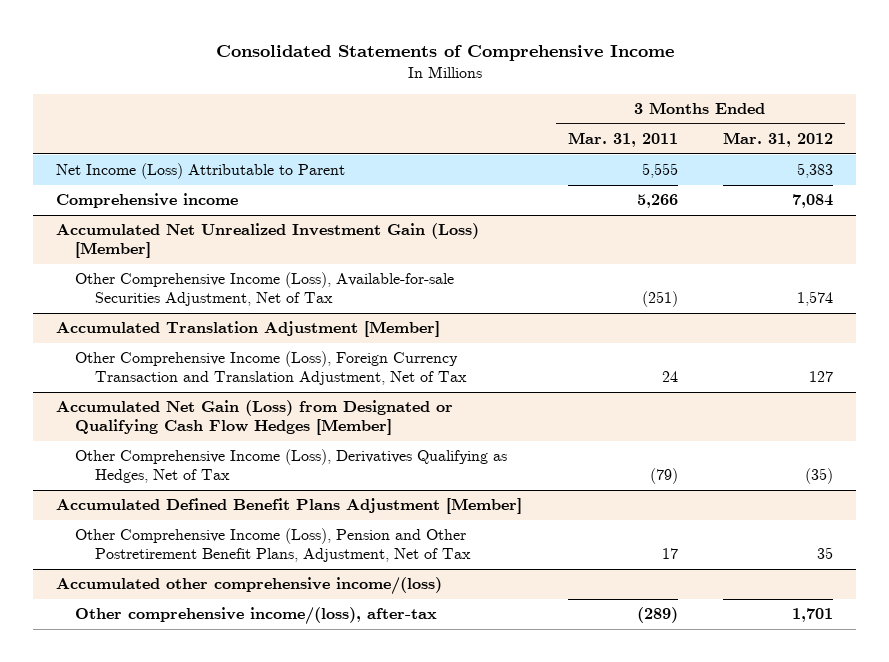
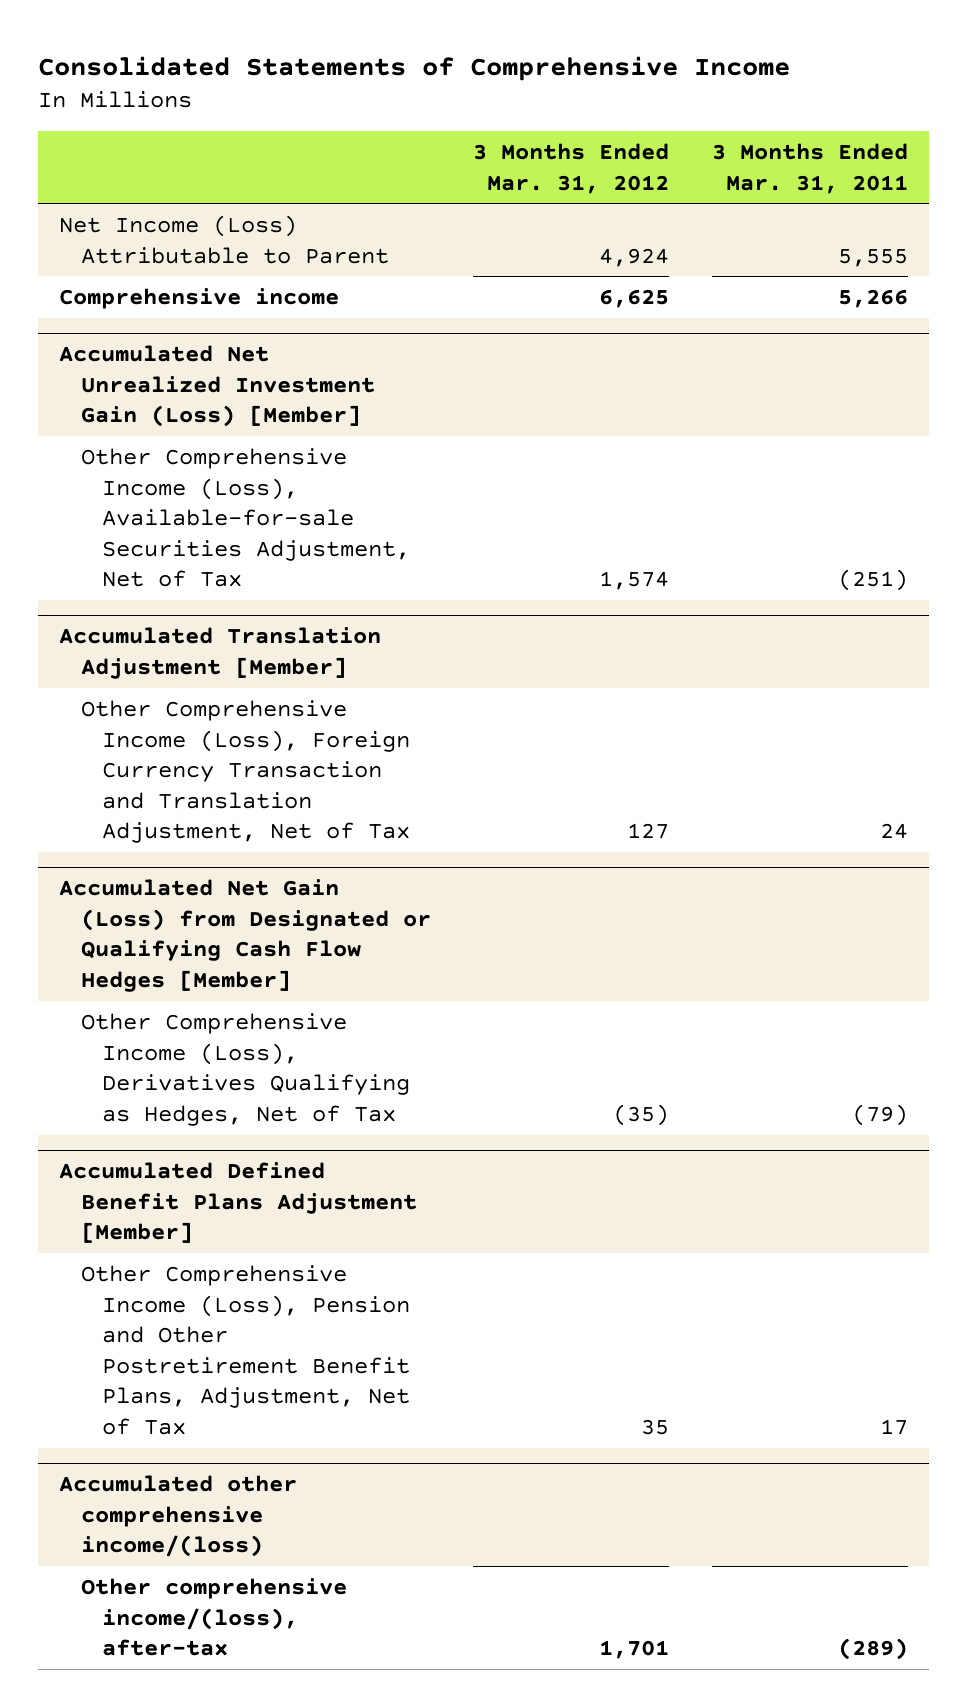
[797,163,834,179] 5,383 -> [599,247,670,267] 4,924
[792,194,834,209] 7,084 -> [599,288,670,308] 6,625

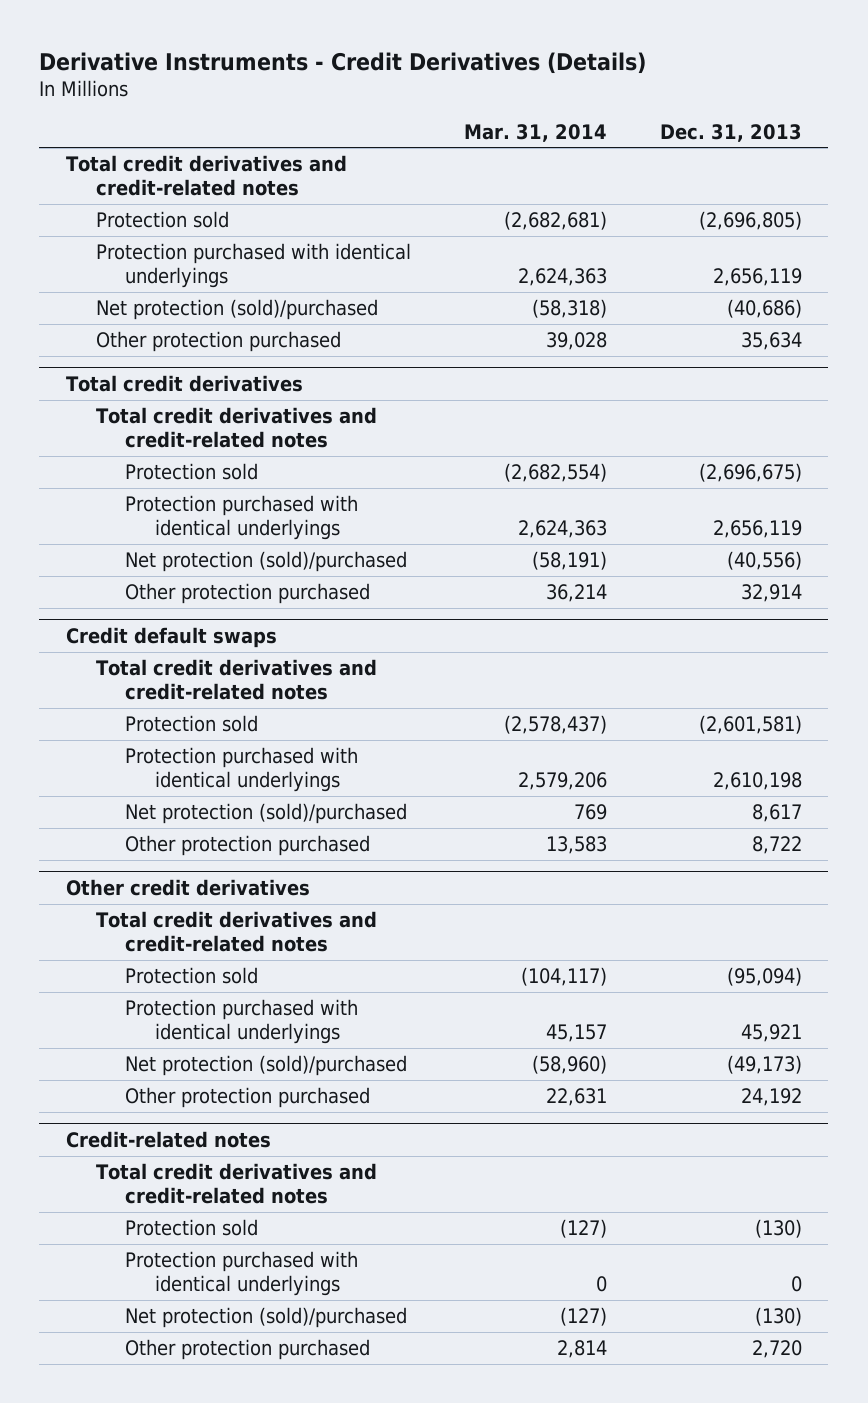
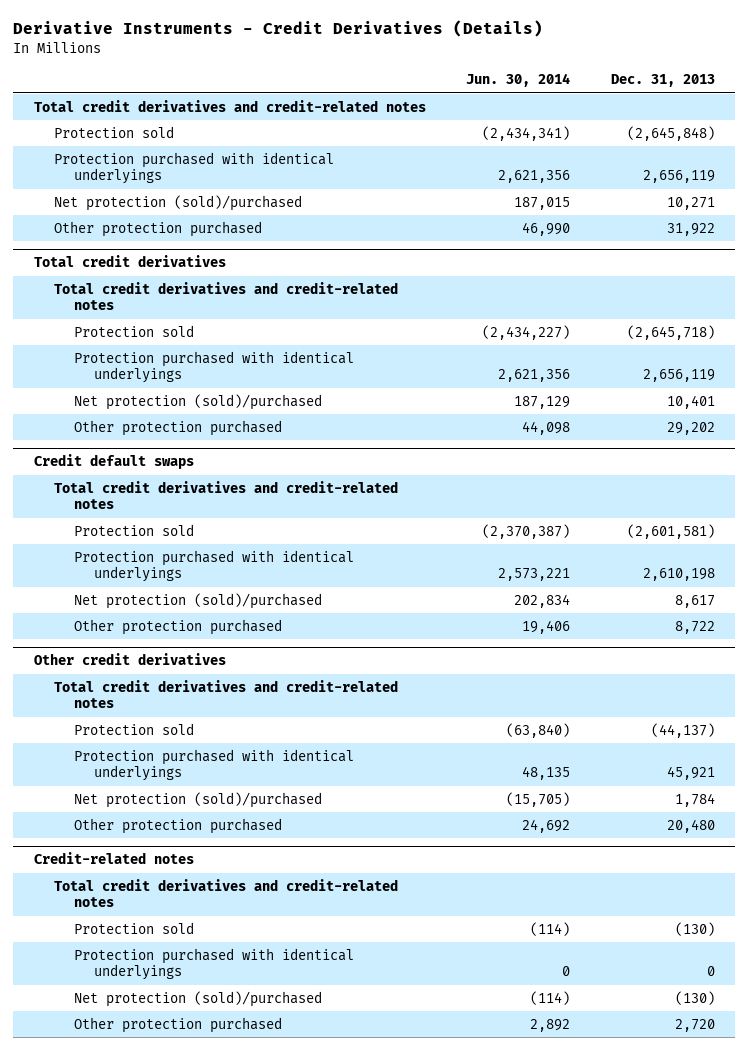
[463,123,607,142] Mar. 31, 2014 -> none
none -> [466,73,571,88] Jun. 30, 2014
[698,210,802,230] (2,696,805) -> [626,125,715,141] (2,645,848)
[726,298,802,318] (40,686) -> [666,196,715,210] 10,271
[740,331,802,350] 35,634 -> [666,222,715,236] 31,922
[698,462,802,482] (2,696,675) -> [626,324,715,340] (2,645,718)
[726,550,802,570] (40,556) -> [666,394,715,409] 10,401
[740,583,802,602] 32,914 -> [666,421,715,435] 29,202
[726,966,802,986] (95,094) -> [650,722,715,738] (44,137)
[726,1054,802,1074] (49,173) -> [674,792,715,807] 1,784
[740,1087,802,1106] 24,192 -> [666,818,715,833] 20,480

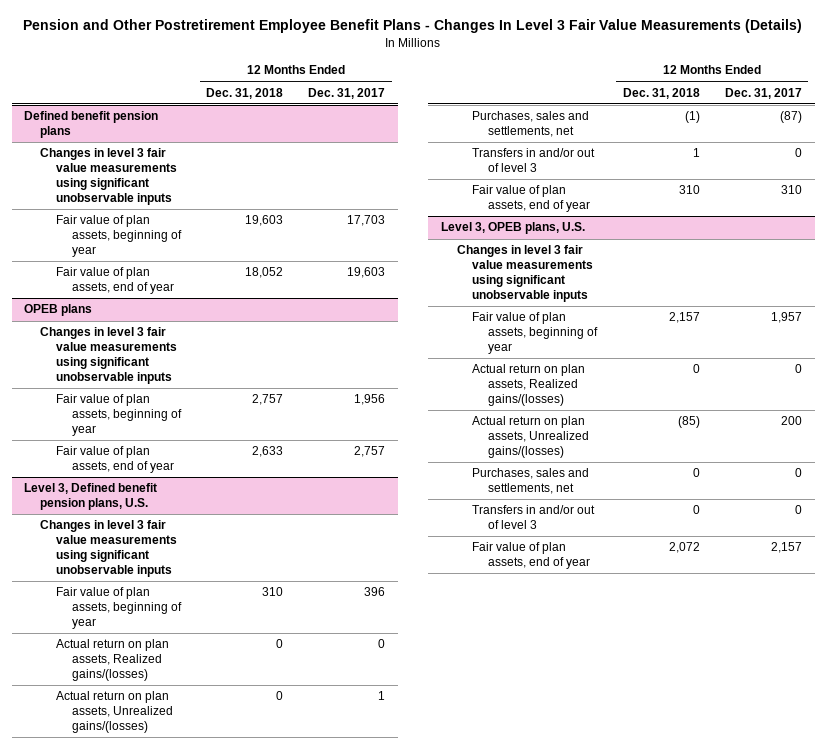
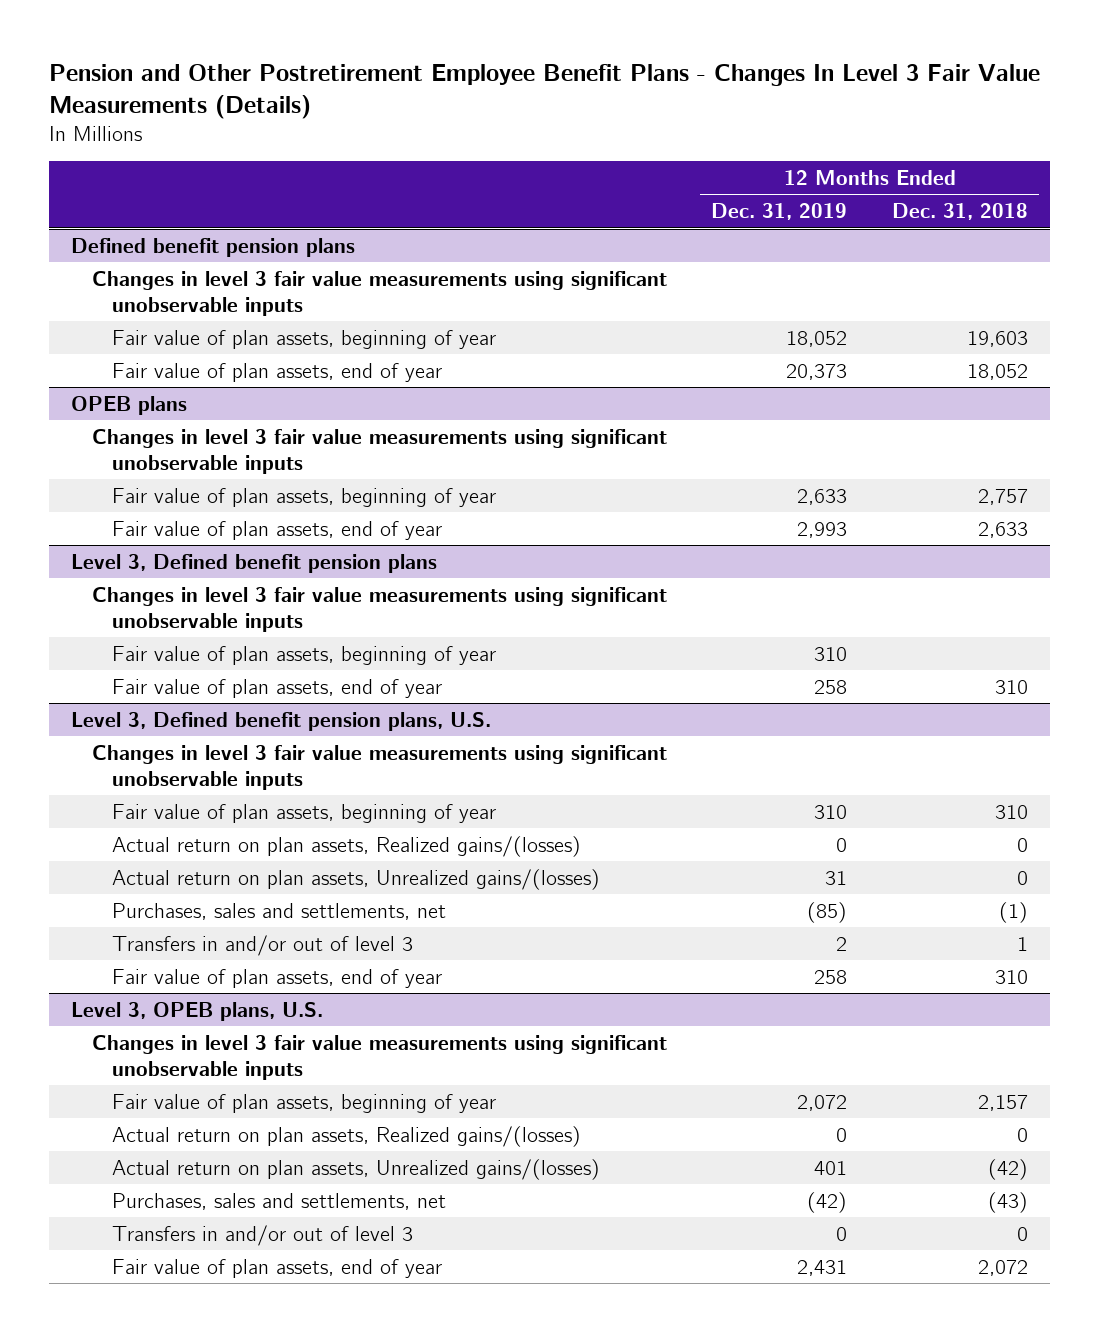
[308,87,386,99] Dec. 31, 2017 -> none
none -> [711,203,848,221] Dec. 31, 2019
none -> [71,553,438,573] Level 3, Defined benefit pension plans
none -> [91,586,667,632] Changes in level 3 fair value measurements using significant unobservable inputs
none -> [112,645,497,665] Fair value of plan assets, beginning of year
none -> [112,678,443,698] Fair value of plan assets, end of year
[677,416,700,429] (85) -> [987,1158,1028,1180] (42)
[692,468,700,478] 0 -> [987,1191,1028,1213] (43)

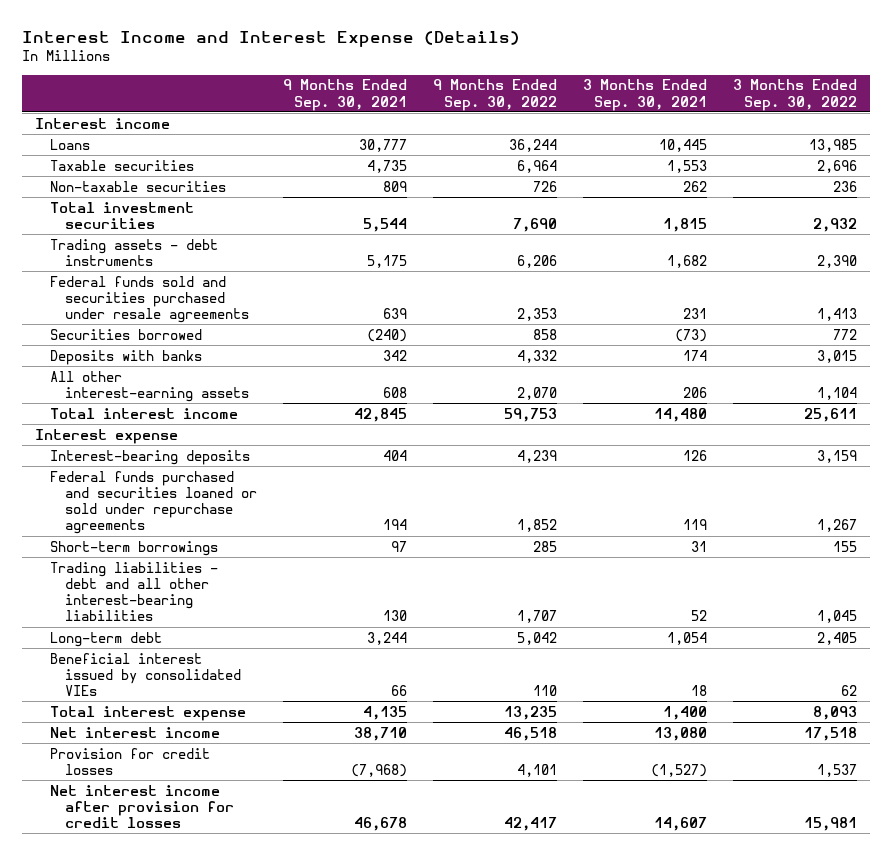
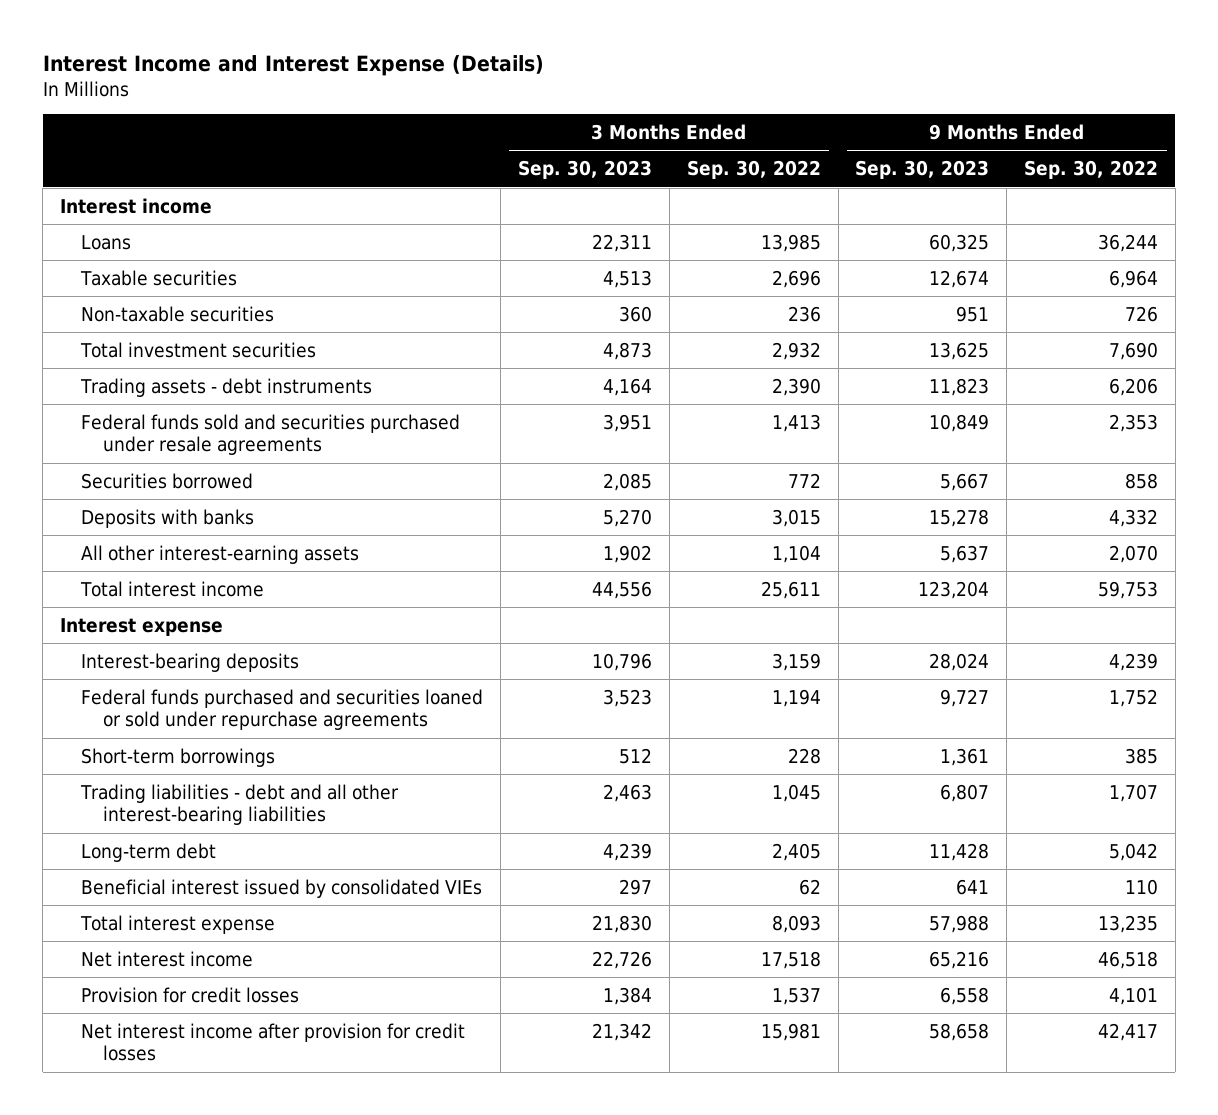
[282,79,407,111] 9 Months Ended Sep. 30, 2021 -> none
[583,79,708,111] 3 Months Ended Sep. 30, 2021 -> none
none -> [518,160,653,180] Sep. 30, 2023
none -> [855,160,990,180] Sep. 30, 2023
[516,519,557,533] 1,852 -> [1109,688,1159,707] 1,752
[817,519,858,533] 1,267 -> [771,688,821,707] 1,194
[532,540,557,552] 285 -> [1125,747,1159,764] 385
[833,540,858,552] 155 -> [787,747,821,764] 228

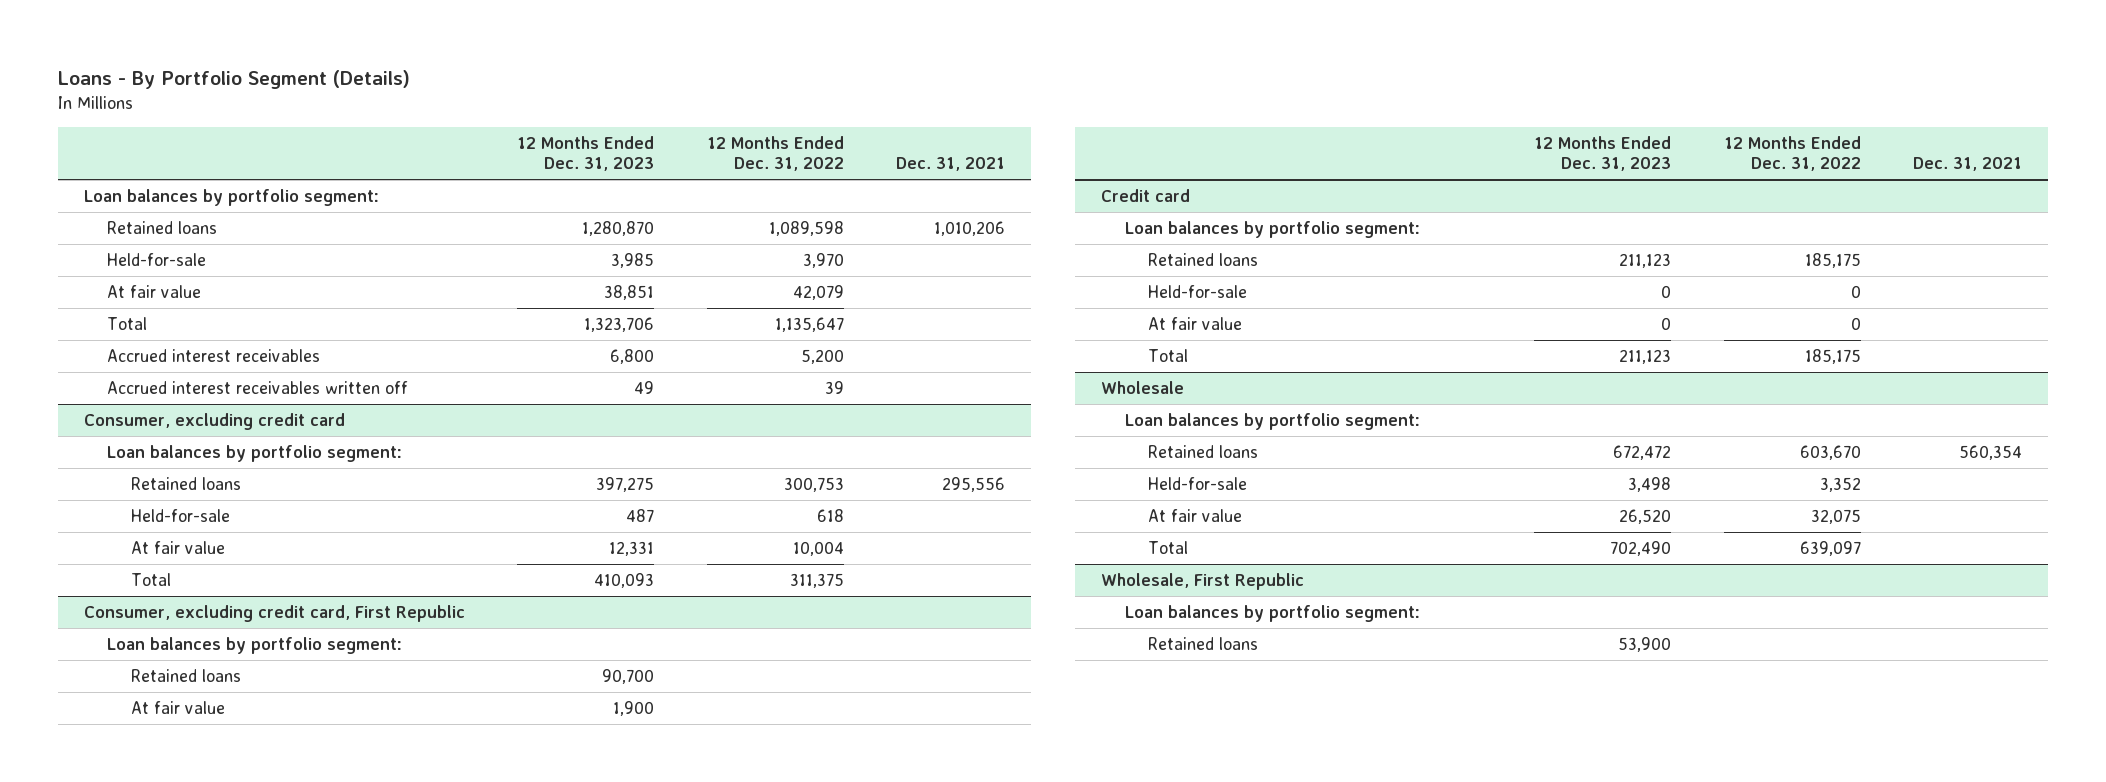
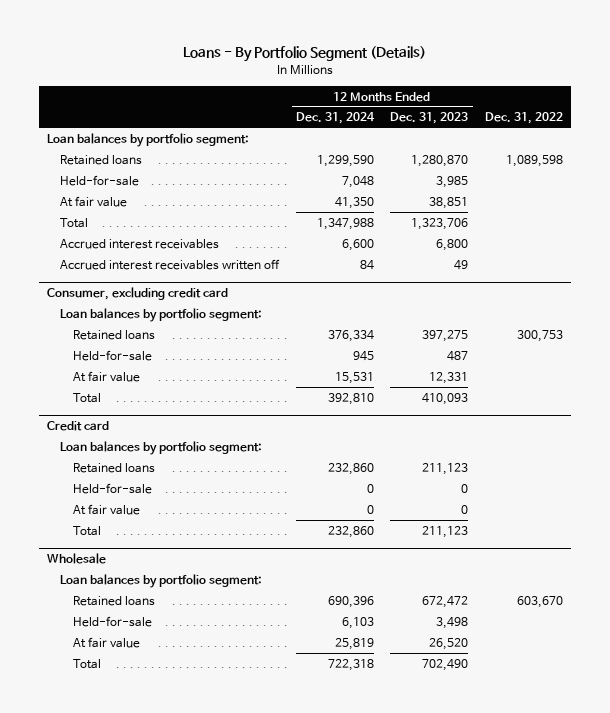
[706,135,844,172] 12 Months Ended Dec. 31, 2022 -> none
[895,157,1005,172] Dec. 31, 2021 -> none
none -> [295,112,375,125] Dec. 31, 2024
none -> [485,112,564,125] Dec. 31, 2022
[84,604,466,622] Consumer, excluding credit card, First Republic -> none
[107,636,403,654] Loan balances by portfolio segment: -> none
[130,668,241,682] Retained loans -> none
[130,700,225,714] At fair value -> none
[1101,572,1305,590] Wholesale, First Republic -> none
[1124,604,1420,622] Loan balances by portfolio segment: -> none
[1147,636,1258,650] Retained loans -> none

